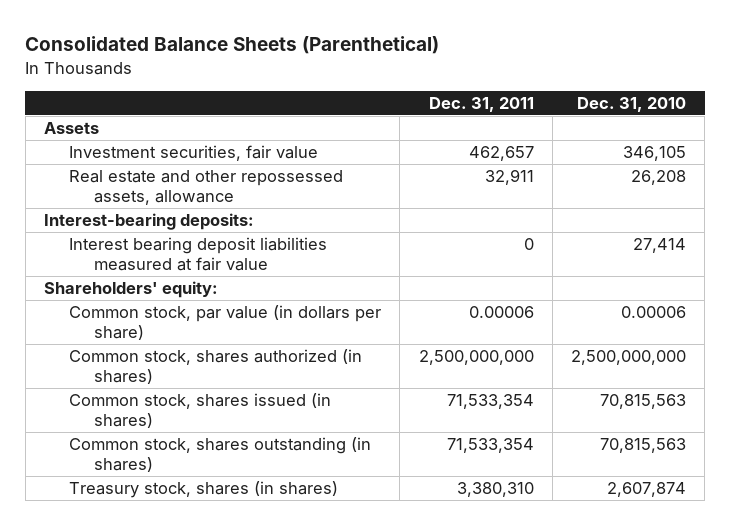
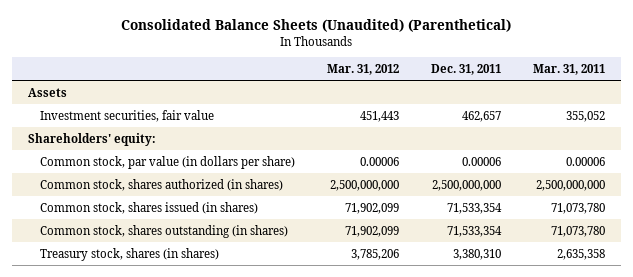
[25,36,440,55] Consolidated Balance Sheets (Parenthetical) -> [121,18,512,32] Consolidated Balance Sheets (Unaudited) (Parenthetical)
[577,96,687,112] Dec. 31, 2010 -> none
none -> [326,63,399,75] Mar. 31, 2012
none -> [532,63,605,75] Mar. 31, 2011
[69,170,344,205] Real estate and other repossessed assets, allowance -> none
[44,213,255,231] Interest-bearing deposits: -> none
[69,237,328,271] Interest bearing deposit liabilities measured at fair value -> none

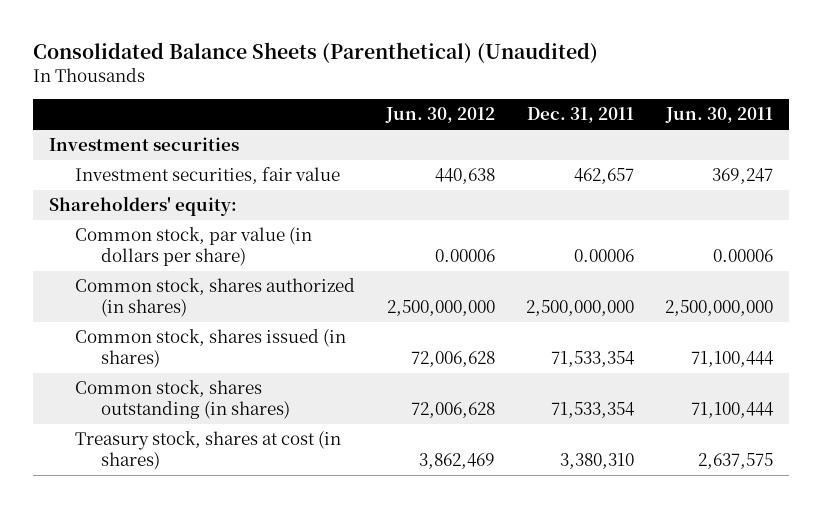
[121,18,512,32] Consolidated Balance Sheets (Unaudited) (Parenthetical) -> [33,42,599,64] Consolidated Balance Sheets (Parenthetical) (Unaudited)
[326,63,399,75] Mar. 31, 2012 -> none
[532,63,605,75] Mar. 31, 2011 -> none
none -> [385,107,496,124] Jun. 30, 2012
none -> [665,107,774,124] Jun. 30, 2011
[27,87,67,97] Assets -> none
none -> [48,137,239,152] Investment securities
[40,247,220,261] Treasury stock, shares (in shares) -> [74,431,341,471] Treasury stock, shares at cost (in shares)

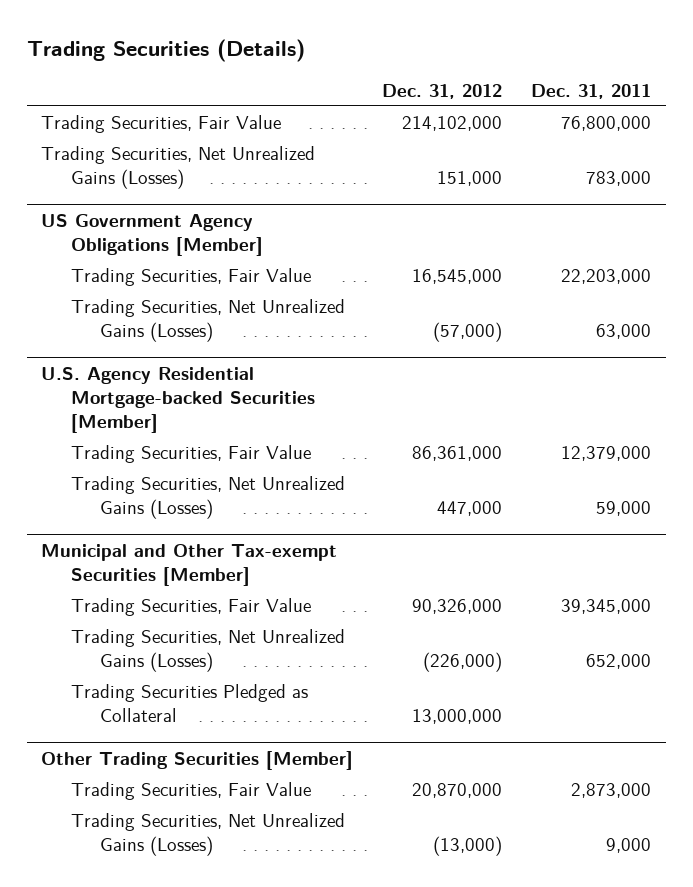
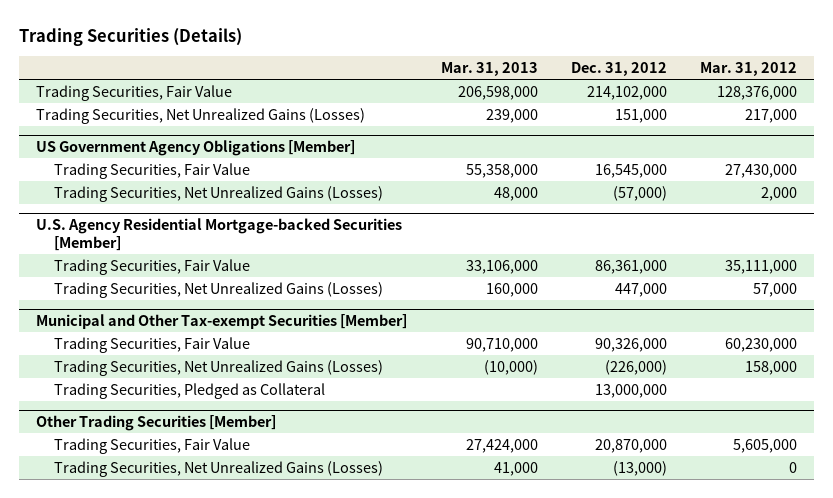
[531,83,652,99] Dec. 31, 2011 -> none
none -> [440,61,538,76] Mar. 31, 2013
none -> [700,61,798,76] Mar. 31, 2012
[70,684,308,723] Trading Securities Pledged as Collateral -> [54,382,326,399] Trading Securities, Pledged as Collateral

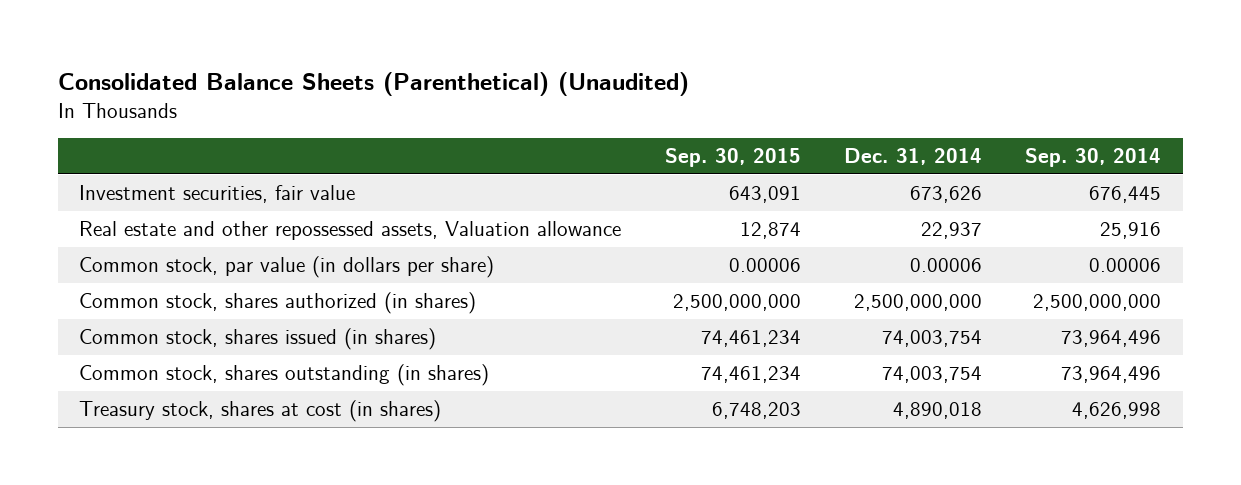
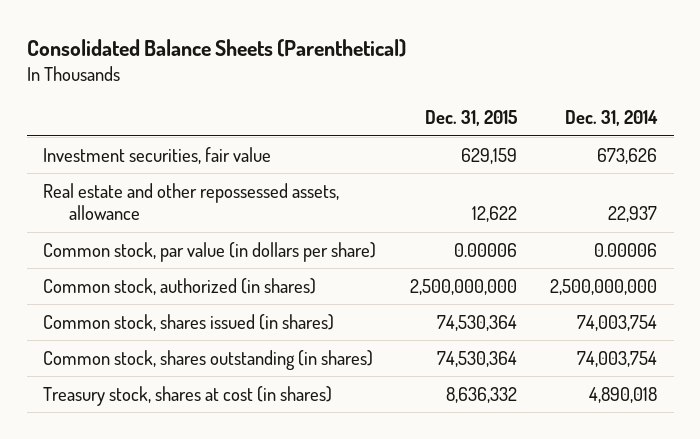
[57,71,689,96] Consolidated Balance Sheets (Parenthetical) (Unaudited) -> [26,38,406,57] Consolidated Balance Sheets (Parenthetical)
[664,148,801,168] Sep. 30, 2015 -> none
[1025,148,1162,168] Sep. 30, 2014 -> none
none -> [424,110,517,127] Dec. 31, 2015
[79,220,622,240] Real estate and other repossessed assets, Valuation allowance -> [43,183,340,221] Real estate and other repossessed assets, allowance
[79,291,477,314] Common stock, shares authorized (in shares) -> [43,278,317,296] Common stock, authorized (in shares)

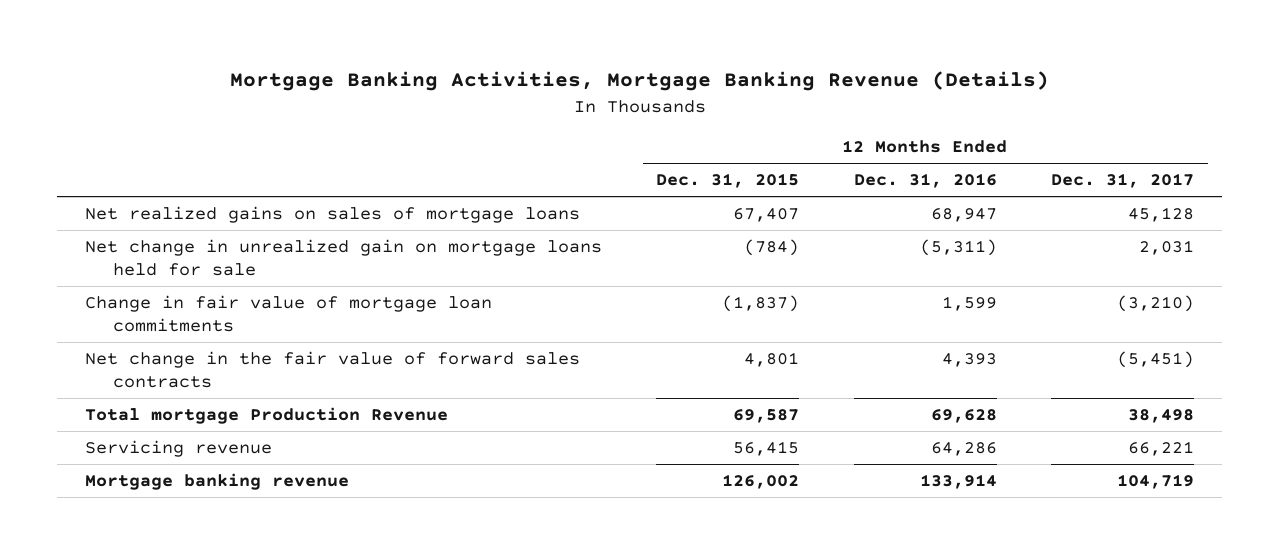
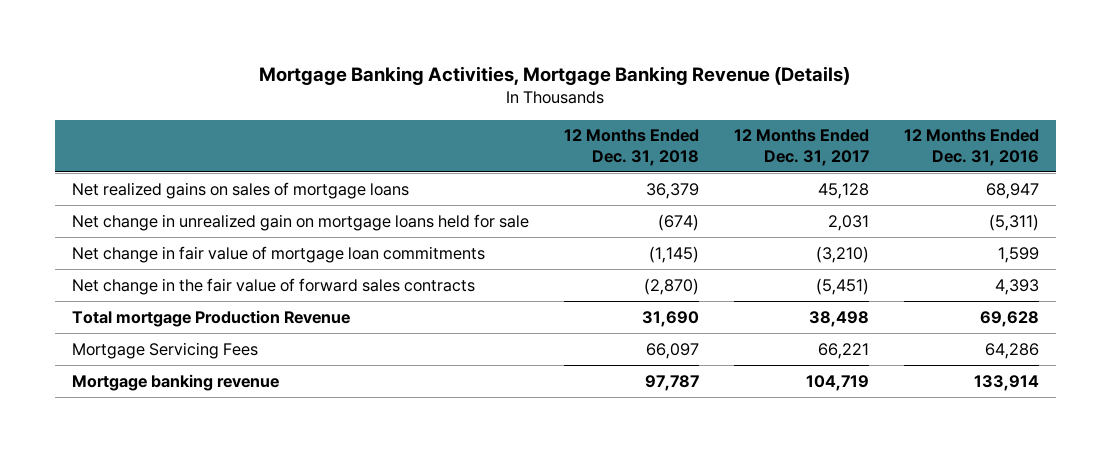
[656,173,800,189] Dec. 31, 2015 -> none
none -> [563,129,699,166] 12 Months Ended Dec. 31, 2018
[84,295,492,333] Change in fair value of mortgage loan commitments -> [72,245,486,263] Net change in fair value of mortgage loan commitments
[84,440,272,458] Servicing revenue -> [72,341,259,359] Mortgage Servicing Fees

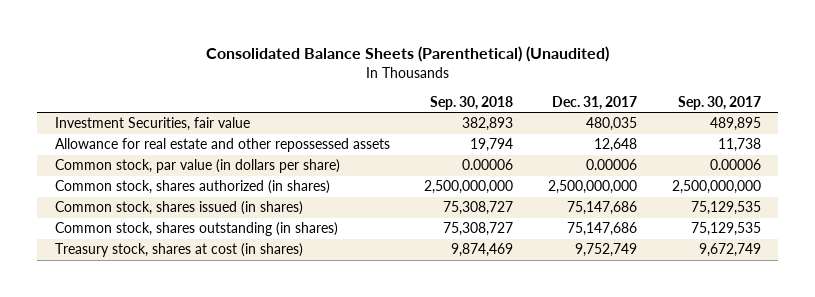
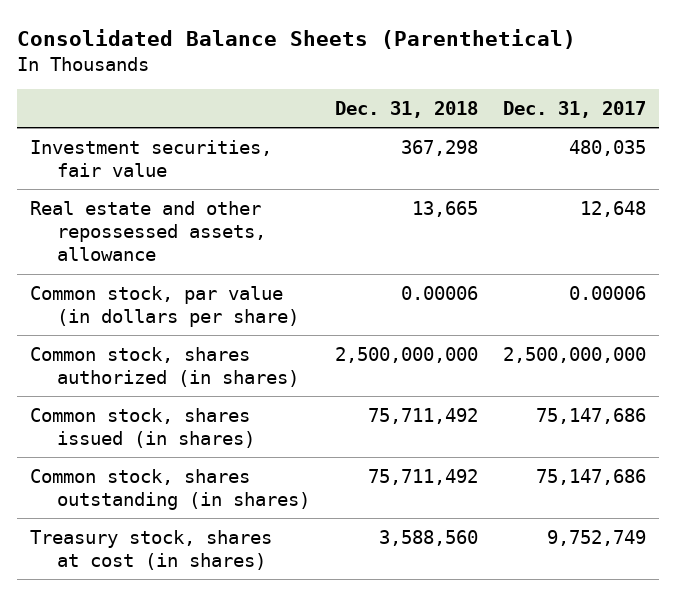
[205,45,609,62] Consolidated Balance Sheets (Parenthetical) (Unaudited) -> [17,28,577,49] Consolidated Balance Sheets (Parenthetical)
[430,95,514,110] Sep. 30, 2018 -> none
[677,95,761,110] Sep. 30, 2017 -> none
none -> [335,101,479,119] Dec. 31, 2018
[54,117,250,132] Investment Securities, fair value -> [29,139,272,178] Investment securities, fair value
[54,138,390,153] Allowance for real estate and other repossessed assets -> [29,200,267,262] Real estate and other repossessed assets, allowance

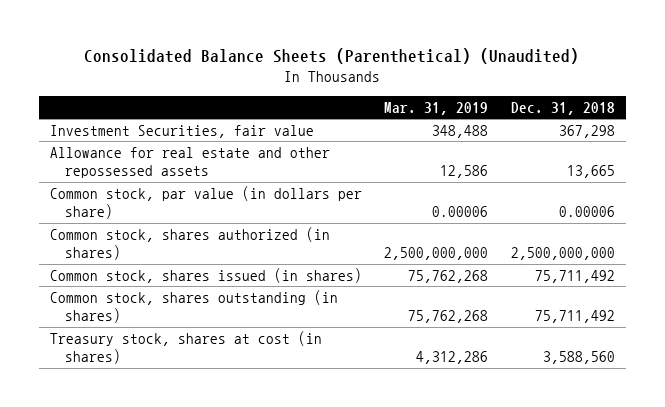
[17,28,577,49] Consolidated Balance Sheets (Parenthetical) -> [84,48,580,65] Consolidated Balance Sheets (Parenthetical) (Unaudited)
[503,101,647,119] Dec. 31, 2017 -> none
none -> [384,101,489,115] Mar. 31, 2019
[29,139,272,178] Investment securities, fair value -> [49,124,314,138] Investment Securities, fair value
[29,200,267,262] Real estate and other repossessed assets, allowance -> [49,146,330,179] Allowance for real estate and other repossessed assets

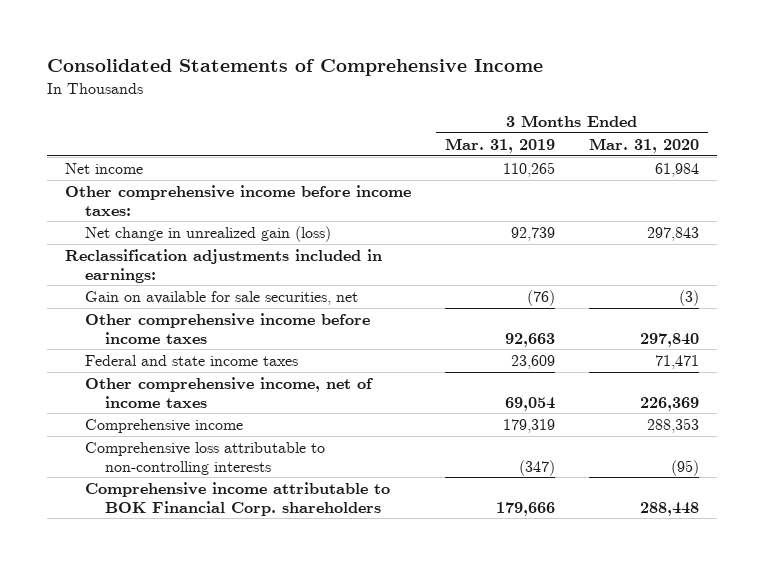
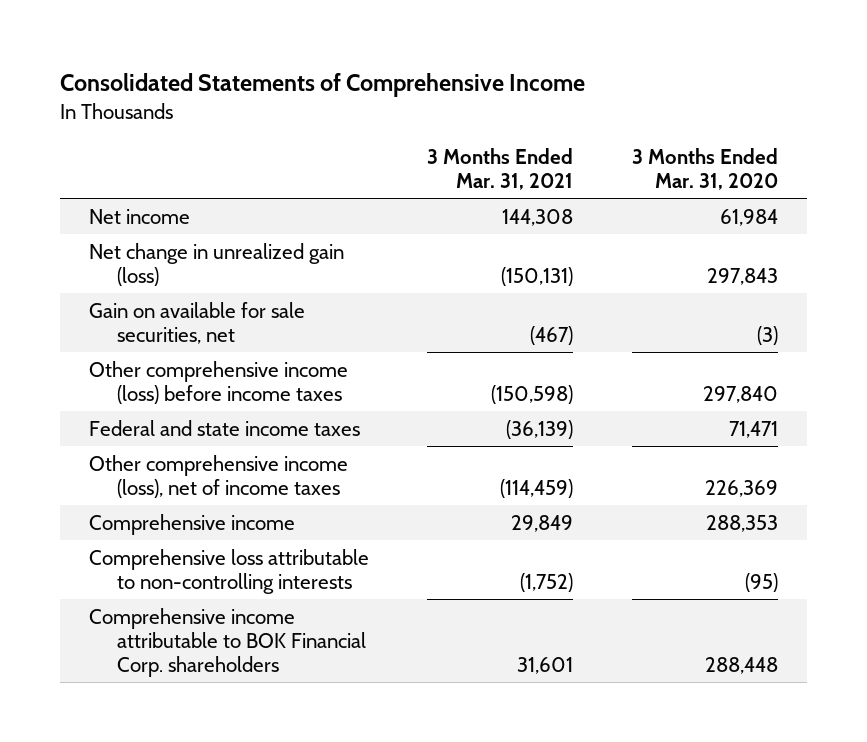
[444,137,555,153] Mar. 31, 2019 -> none
none -> [427,147,574,190] 3 Months Ended Mar. 31, 2021
[64,184,411,216] Other comprehensive income before income taxes: -> none
[64,248,382,283] Reclassification adjustments included in earnings: -> none
[84,312,370,344] Other comprehensive income before income taxes -> [89,360,349,404] Other comprehensive income (loss) before income taxes
[84,376,373,408] Other comprehensive income, net of income taxes -> [89,454,349,498] Other comprehensive income (loss), net of income taxes

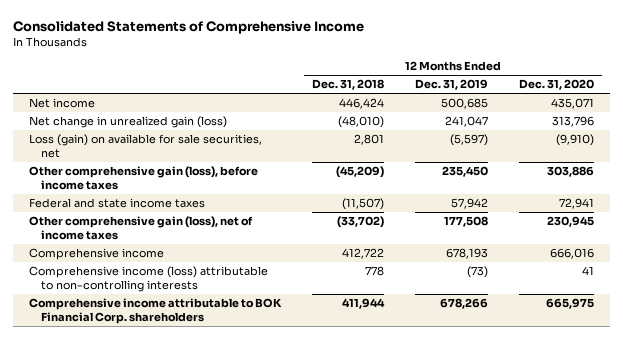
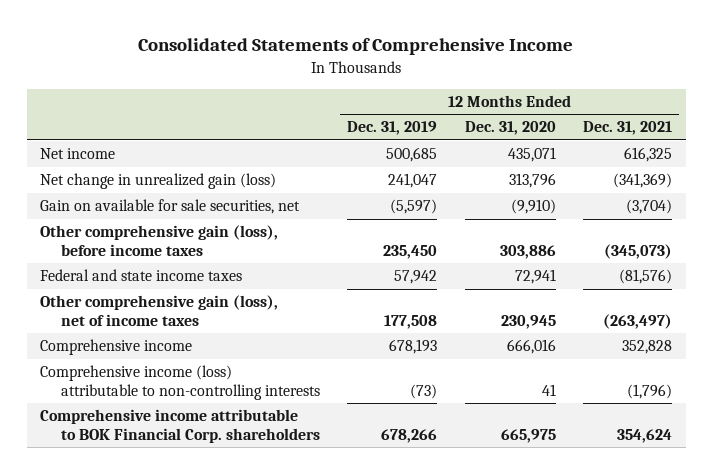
[312,79,385,91] Dec. 31, 2018 -> none
none -> [583,121,673,136] Dec. 31, 2021
[29,134,263,159] Loss (gain) on available for sale securities, net -> [40,199,301,215] Gain on available for sale securities, net

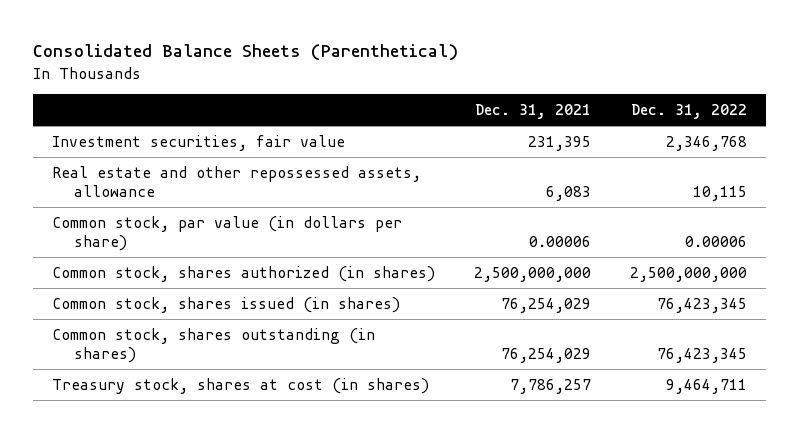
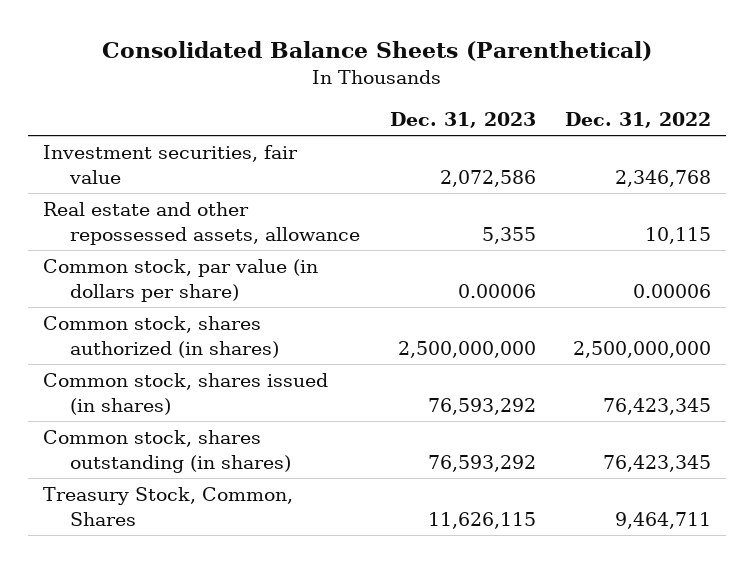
[474,104,591,120] Dec. 31, 2021 -> none
none -> [389,111,536,128] Dec. 31, 2023
[52,378,430,395] Treasury stock, shares at cost (in shares) -> [43,487,294,526] Treasury Stock, Common, Shares

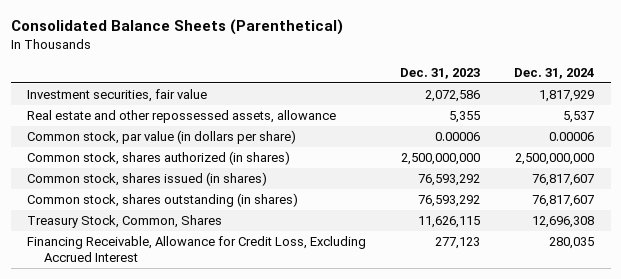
[565,111,712,128] Dec. 31, 2022 -> none
none -> [513,67,594,79] Dec. 31, 2024
none -> [27,236,367,262] Financing Receivable, Allowance for Credit Loss, Excluding Accrued Interest

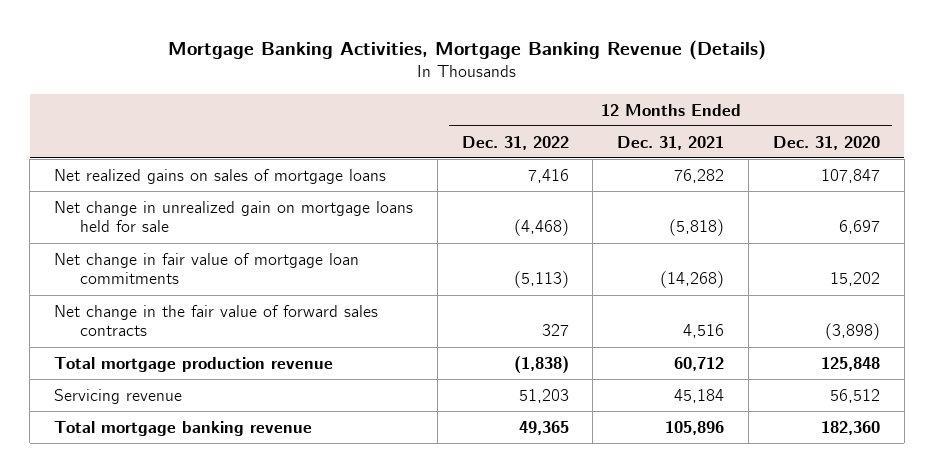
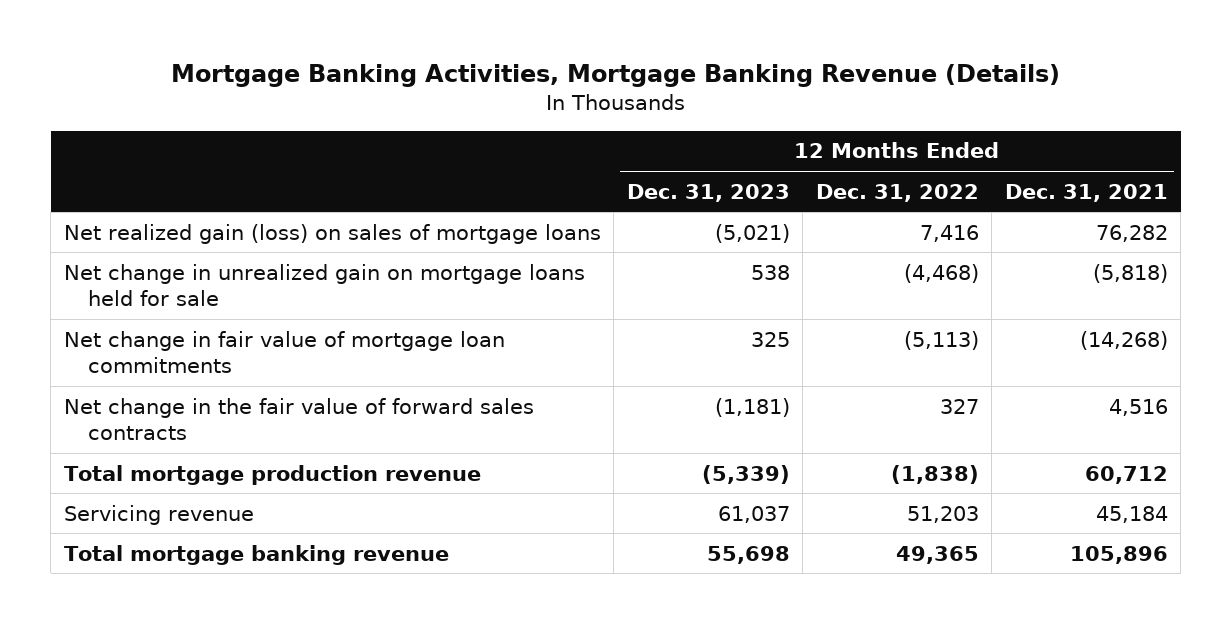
[772,135,880,150] Dec. 31, 2020 -> none
none -> [626,183,790,202] Dec. 31, 2023
[53,168,386,184] Net realized gains on sales of mortgage loans -> [63,223,601,244] Net realized gain (loss) on sales of mortgage loans

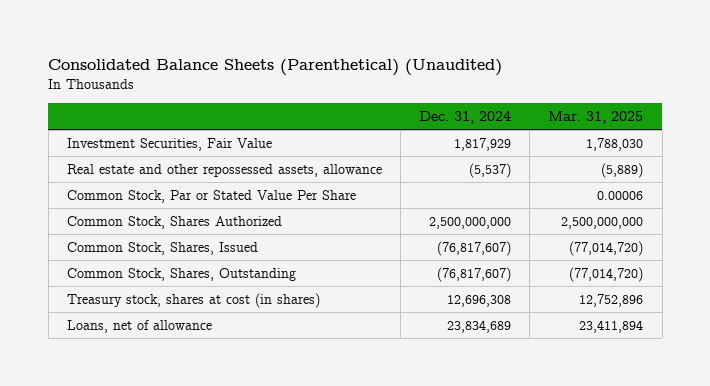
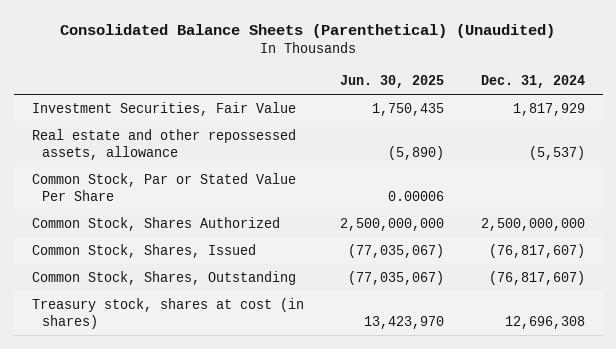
[548,111,644,125] Mar. 31, 2025 -> none
none -> [340,74,445,88] Jun. 30, 2025
[66,319,212,333] Loans, net of allowance -> none

